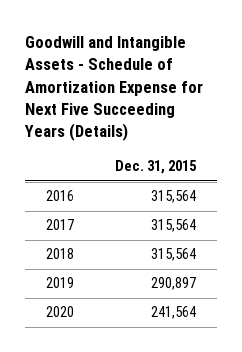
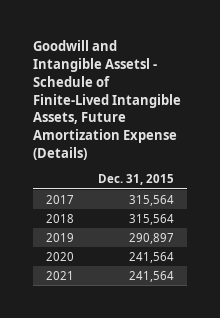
[24,35,204,142] Goodwill and Intangible Assets - Schedule of Amortization Expense for Next Five Succeeding Years (Details) -> [33,40,182,161] Goodwill and Intangible Assetsl - Schedule of Finite-Lived Intangible Assets, Future Amortization Expense (Details)
[45,190,74,202] 2016 -> none
none -> [45,270,74,280] 2021

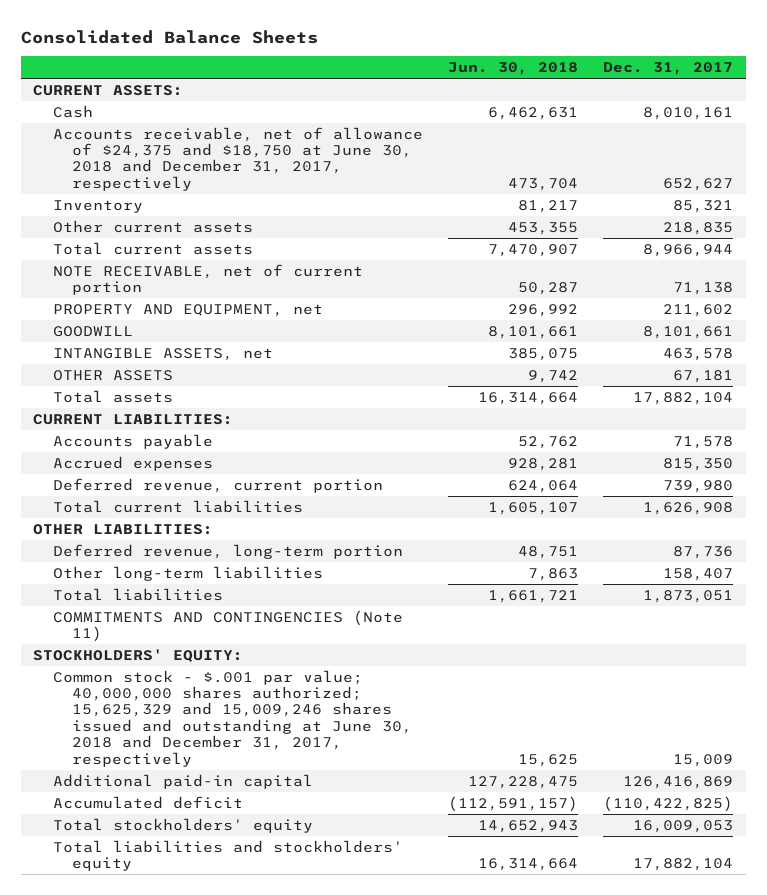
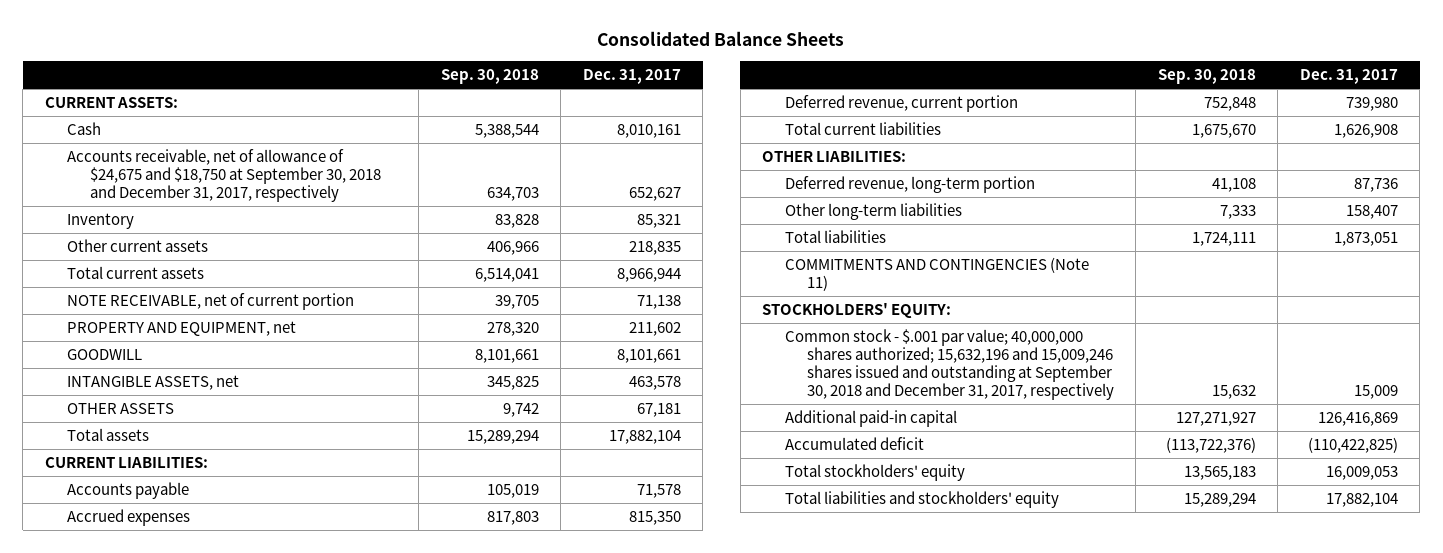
[447,62,578,76] Jun. 30, 2018 -> none
none -> [440,69,539,85] Sep. 30, 2018
[52,126,423,191] Accounts receivable, net of allowance of $24,375 and $18,750 at June 30, 2018 and December 31, 2017, respectively -> [67,148,381,203] Accounts receivable, net of allowance of $24,675 and $18,750 at September 30, 2018 and December 31, 2017, respectively
[52,669,413,767] Common stock - $.001 par value; 40,000,000 shares authorized; 15,625,329 and 15,009,246 shares issued and outstanding at June 30, 2018 and December 31, 2017, respectively -> [784,328,1114,401] Common stock - $.001 par value; 40,000,000 shares authorized; 15,632,196 and 15,009,246 shares issued and outstanding at September 30, 2018 and December 31, 2017, respectively

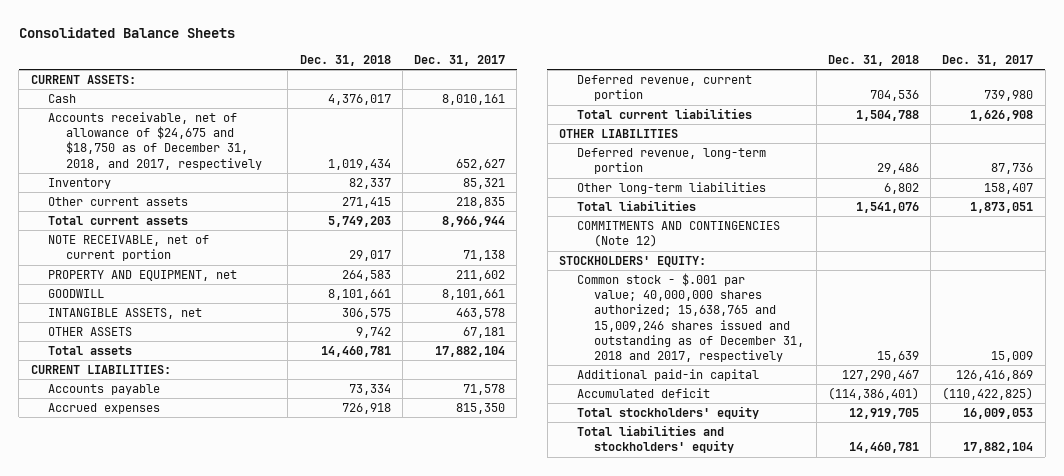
[440,69,539,85] Sep. 30, 2018 -> none
none -> [299,54,391,66] Dec. 31, 2018
[67,148,381,203] Accounts receivable, net of allowance of $24,675 and $18,750 at September 30, 2018 and December 31, 2017, respectively -> [48,112,263,170] Accounts receivable, net of allowance of $24,675 and $18,750 as of December 31, 2018, and 2017, respectively
[762,150,907,162] OTHER LIABILITIES: -> [558,129,678,139] OTHER LIABILITIES
[784,256,1089,292] COMMITMENTS AND CONTINGENCIES (Note 11) -> [576,221,780,248] COMMITMENTS AND CONTINGENCIES (Note 12)
[784,328,1114,401] Common stock - $.001 par value; 40,000,000 shares authorized; 15,632,196 and 15,009,246 shares issued and outstanding at September 30, 2018 and December 31, 2017, respectively -> [576,273,805,362] Common stock - $.001 par value; 40,000,000 shares authorized; 15,638,765 and 15,009,246 shares issued and outstanding as of December 31, 2018 and 2017, respectively

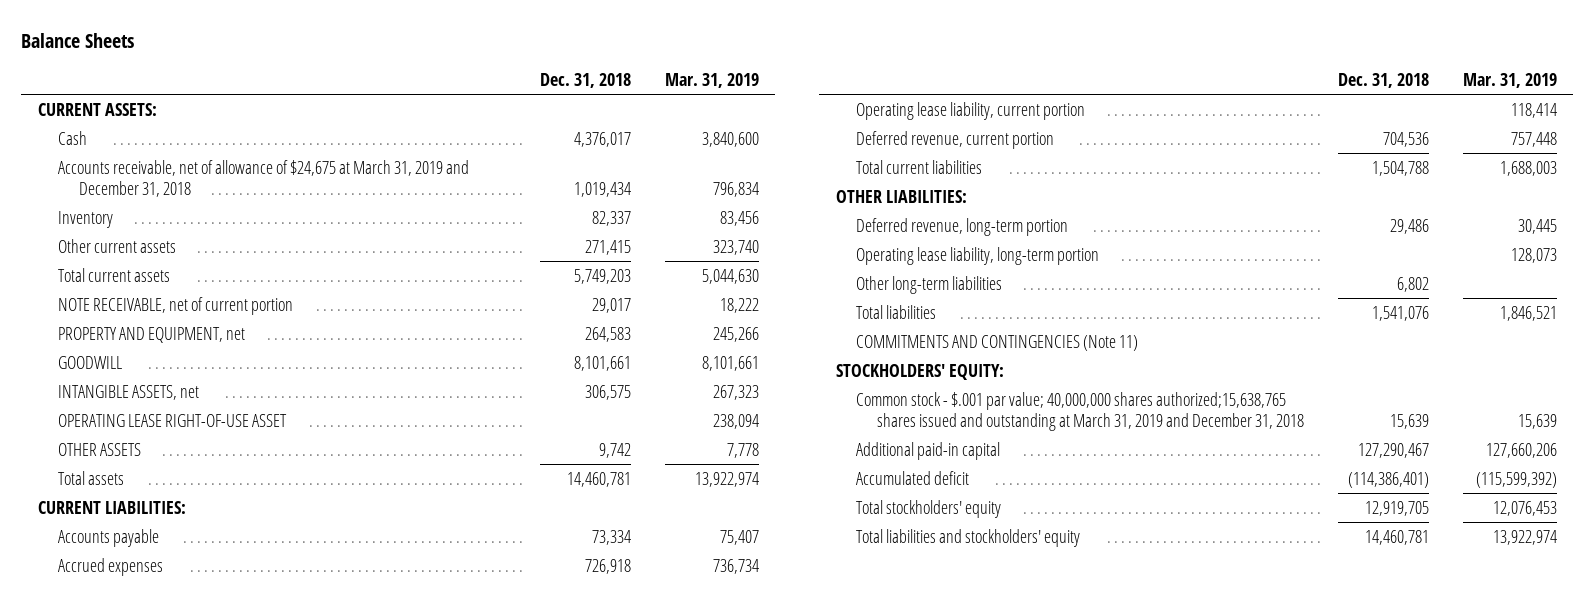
[18,26,235,38] Consolidated Balance Sheets -> [20,33,134,49] Balance Sheets
[414,54,506,66] Dec. 31, 2017 -> none
none -> [664,73,759,89] Mar. 31, 2019
[48,112,263,170] Accounts receivable, net of allowance of $24,675 and $18,750 as of December 31, 2018, and 2017, respectively -> [58,159,470,197] Accounts receivable, net of allowance of $24,675 at March 31, 2019 and December 31, 2018
none -> [58,413,288,427] OPERATING LEASE RIGHT-OF-USE ASSET
none -> [856,101,1086,120] Operating lease liability, current portion
[558,129,678,139] OTHER LIABILITIES -> [835,189,967,203] OTHER LIABILITIES:
none -> [856,246,1100,265] Operating lease liability, long-term portion
[576,221,780,248] COMMITMENTS AND CONTINGENCIES (Note 12) -> [856,334,1139,351] COMMITMENTS AND CONTINGENCIES (Note 11)
[576,273,805,362] Common stock - $.001 par value; 40,000,000 shares authorized; 15,638,765 and 15,009,246 shares issued and outstanding as of December 31, 2018 and 2017, respectively -> [856,391,1305,431] Common stock - $.001 par value; 40,000,000 shares authorized;15,638,765 shares issued and outstanding at March 31, 2019 and December 31, 2018

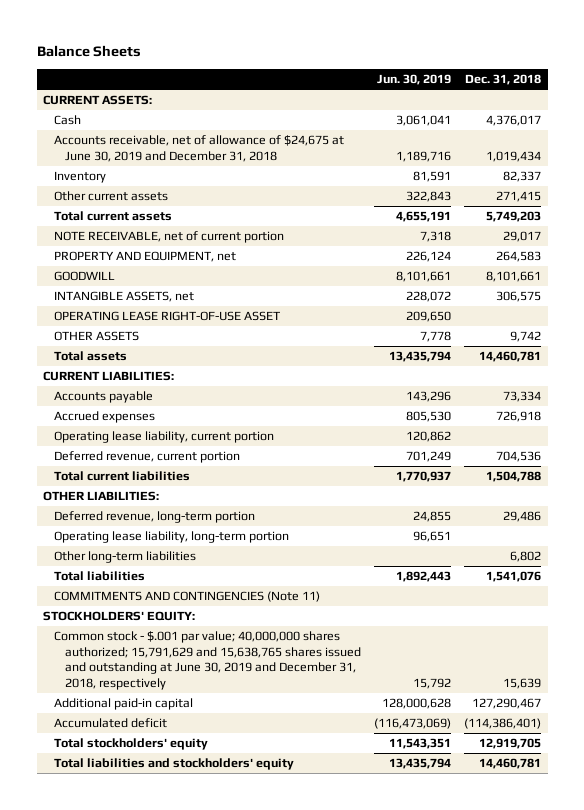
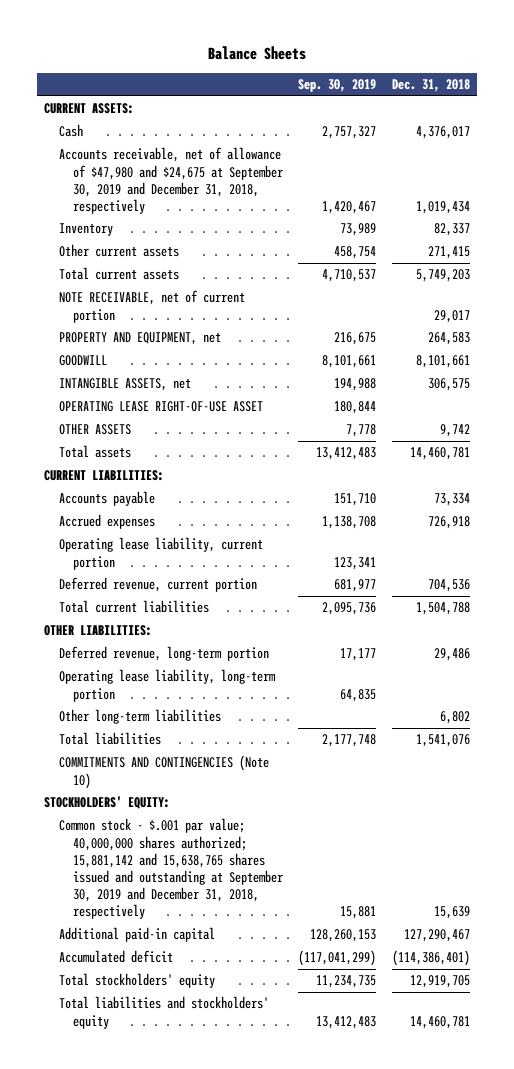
[377,73,452,85] Jun. 30, 2019 -> none
none -> [298,79,377,93] Sep. 30, 2019
[54,135,345,162] Accounts receivable, net of allowance of $24,675 at June 30, 2019 and December 31, 2018 -> [58,147,284,214] Accounts receivable, net of allowance of $47,980 and $24,675 at September 30, 2019 and December 31, 2018, respectively
[54,591,321,603] COMMITMENTS AND CONTINGENCIES (Note 11) -> [58,755,269,789] COMMITMENTS AND CONTINGENCIES (Note 10)
[54,631,362,690] Common stock - $.001 par value; 40,000,000 shares authorized; 15,791,629 and 15,638,765 shares issued and outstanding at June 30, 2019 and December 31, 2018, respectively -> [58,818,284,920] Common stock - $.001 par value; 40,000,000 shares authorized; 15,881,142 and 15,638,765 shares issued and outstanding at September 30, 2019 and December 31, 2018, respectively

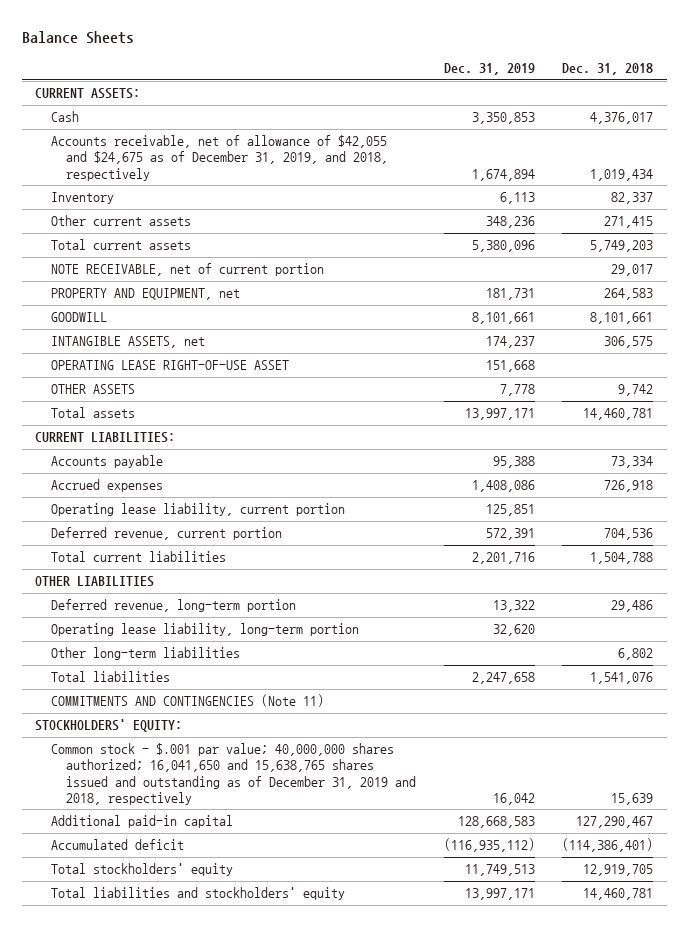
[298,79,377,93] Sep. 30, 2019 -> none
none -> [443,63,535,76] Dec. 31, 2019
[58,147,284,214] Accounts receivable, net of allowance of $47,980 and $24,675 at September 30, 2019 and December 31, 2018, respectively -> [50,135,389,181] Accounts receivable, net of allowance of $42,055 and $24,675 as of December 31, 2019, and 2018, respectively
[44,625,153,637] OTHER LIABILITIES: -> [35,576,155,588] OTHER LIABILITIES
[58,755,269,789] COMMITMENTS AND CONTINGENCIES (Note 10) -> [50,694,324,708] COMMITMENTS AND CONTINGENCIES (Note 11)
[58,818,284,920] Common stock - $.001 par value; 40,000,000 shares authorized; 15,881,142 and 15,638,765 shares issued and outstanding at September 30, 2019 and December 31, 2018, respectively -> [50,743,417,805] Common stock - $.001 par value; 40,000,000 shares authorized; 16,041,650 and 15,638,765 shares issued and outstanding as of December 31, 2019 and 2018, respectively

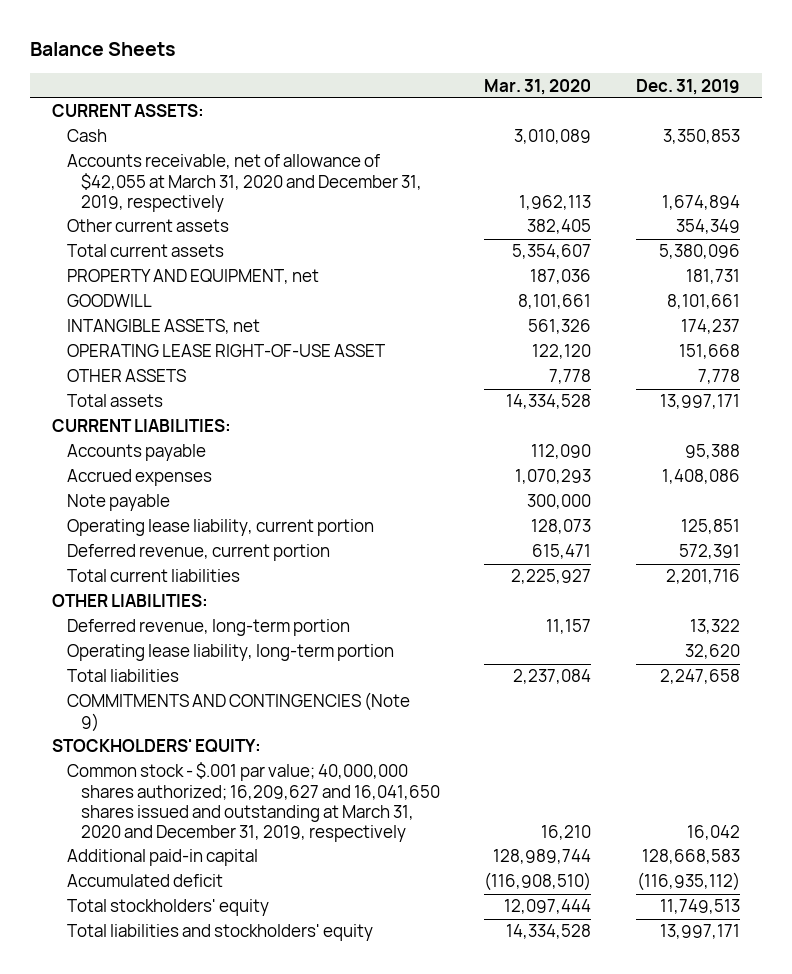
[562,63,654,76] Dec. 31, 2018 -> none
none -> [484,78,592,95] Mar. 31, 2020
[50,192,114,205] Inventory -> none
[50,135,389,181] Accounts receivable, net of allowance of $42,055 and $24,675 as of December 31, 2019, and 2018, respectively -> [66,154,422,212] Accounts receivable, net of allowance of $42,055 at March 31, 2020 and December 31, 2019, respectively
[485,216,535,229] 348,236 -> [675,219,740,235] 354,349
[50,263,324,277] NOTE RECEIVABLE, net of current portion -> none
none -> [66,494,170,512] Note payable
[35,576,155,588] OTHER LIABILITIES -> [52,594,209,608] OTHER LIABILITIES:
[50,647,240,661] Other long-term liabilities -> none
[50,694,324,708] COMMITMENTS AND CONTINGENCIES (Note 11) -> [66,692,410,732] COMMITMENTS AND CONTINGENCIES (Note 9)
[50,743,417,805] Common stock - $.001 par value; 40,000,000 shares authorized; 16,041,650 and 15,638,765 shares issued and outstanding as of December 31, 2019 and 2018, respectively -> [66,762,440,843] Common stock - $.001 par value; 40,000,000 shares authorized; 16,209,627 and 16,041,650 shares issued and outstanding at March 31, 2020 and December 31, 2019, respectively

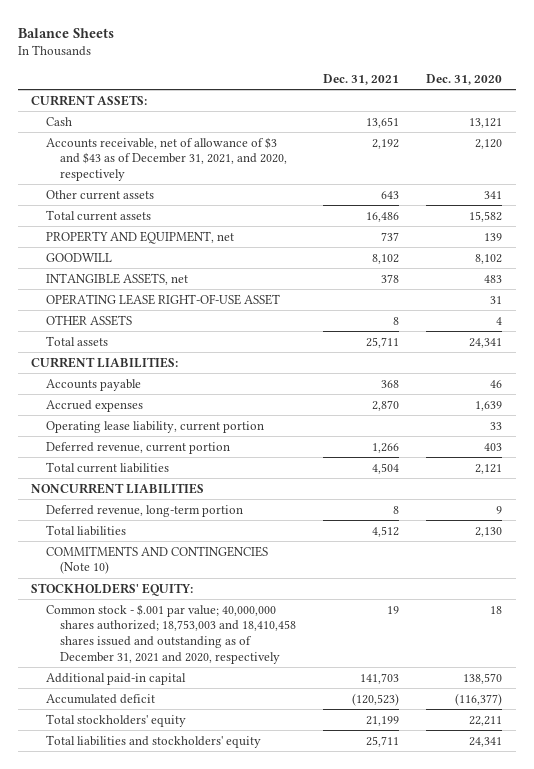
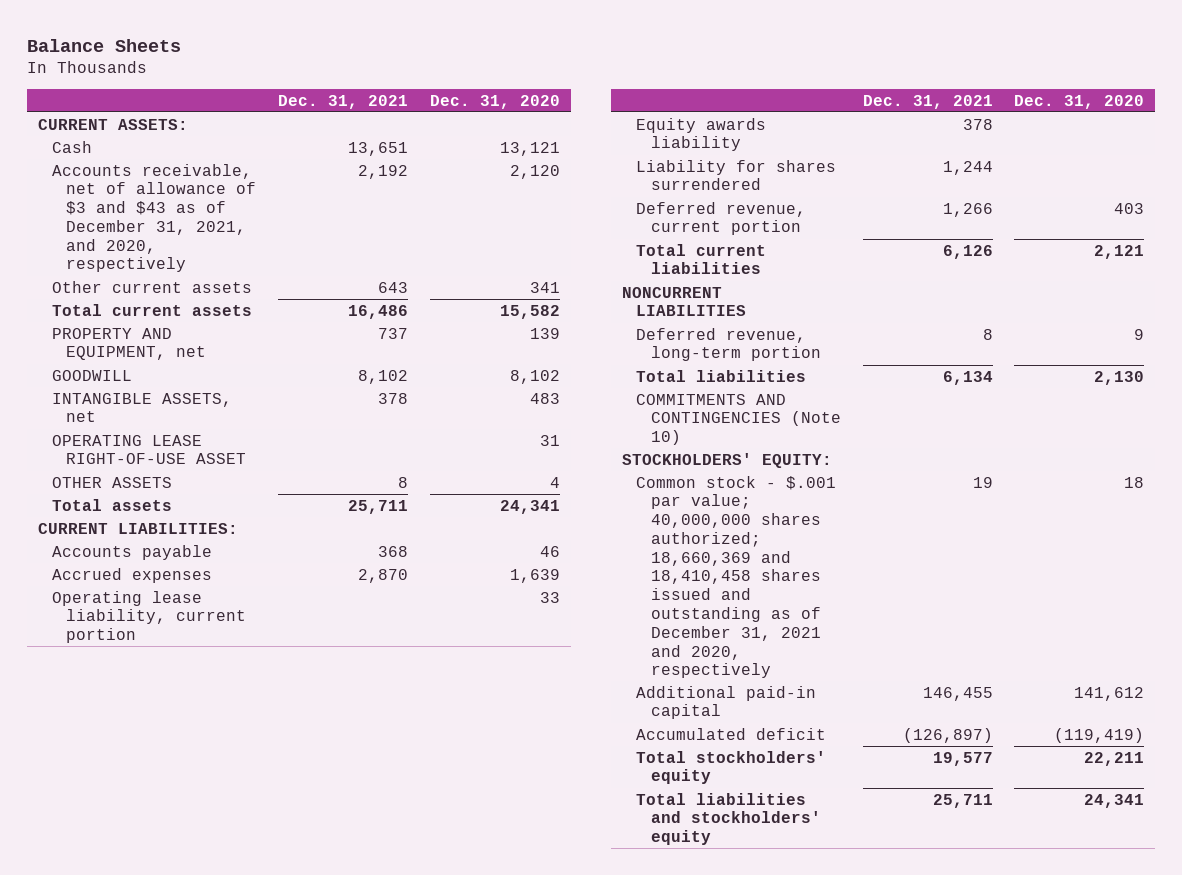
none -> [636,117,767,152] Equity awards liability
none -> [636,159,837,191] Liability for shares surrendered
[372,462,400,474] 4,504 -> [942,244,993,259] 6,126
[372,525,400,537] 4,512 -> [942,370,993,385] 6,134
[45,603,297,664] Common stock - $.001 par value; 40,000,000 shares authorized; 18,753,003 and 18,410,458 shares issued and outstanding as of December 31, 2021 and 2020, respectively -> [636,475,837,679] Common stock - $.001 par value; 40,000,000 shares authorized; 18,660,369 and 18,410,458 shares issued and outstanding as of December 31, 2021 and 2020, respectively
[360,672,400,684] 141,703 -> [922,686,993,701] 146,455
[463,672,503,684] 138,570 -> [1074,686,1145,701] 141,612
[352,692,400,706] (120,523) -> [902,727,993,743] (126,897)
[455,692,503,706] (116,377) -> [1054,727,1145,743] (119,419)
[366,715,400,726] 21,199 -> [932,751,993,766] 19,577

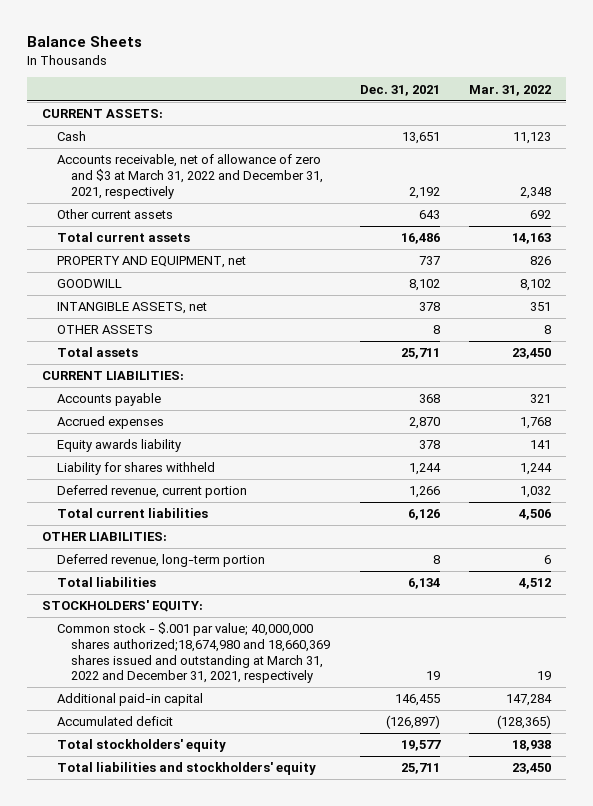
[430,94,561,109] Dec. 31, 2020 -> none
none -> [469,84,552,96] Mar. 31, 2022
[52,163,257,273] Accounts receivable, net of allowance of $3 and $43 as of December 31, 2021, and 2020, respectively -> [56,154,324,199] Accounts receivable, net of allowance of zero and $3 at March 31, 2022 and December 31, 2021, respectively
[52,434,247,465] OPERATING LEASE RIGHT-OF-USE ASSET -> none
[52,590,247,644] Operating lease liability, current portion -> none
[636,159,837,191] Liability for shares surrendered -> [56,462,215,476] Liability for shares withheld
[622,286,747,317] NONCURRENT LIABILITIES -> [41,532,167,542] OTHER LIABILITIES:
[636,393,841,446] COMMITMENTS AND CONTINGENCIES (Note 10) -> none
[636,475,837,679] Common stock - $.001 par value; 40,000,000 shares authorized; 18,660,369 and 18,410,458 shares issued and outstanding as of December 31, 2021 and 2020, respectively -> [56,622,331,684] Common stock - $.001 par value; 40,000,000 shares authorized;18,674,980 and 18,660,369 shares issued and outstanding at March 31, 2022 and December 31, 2021, respectively

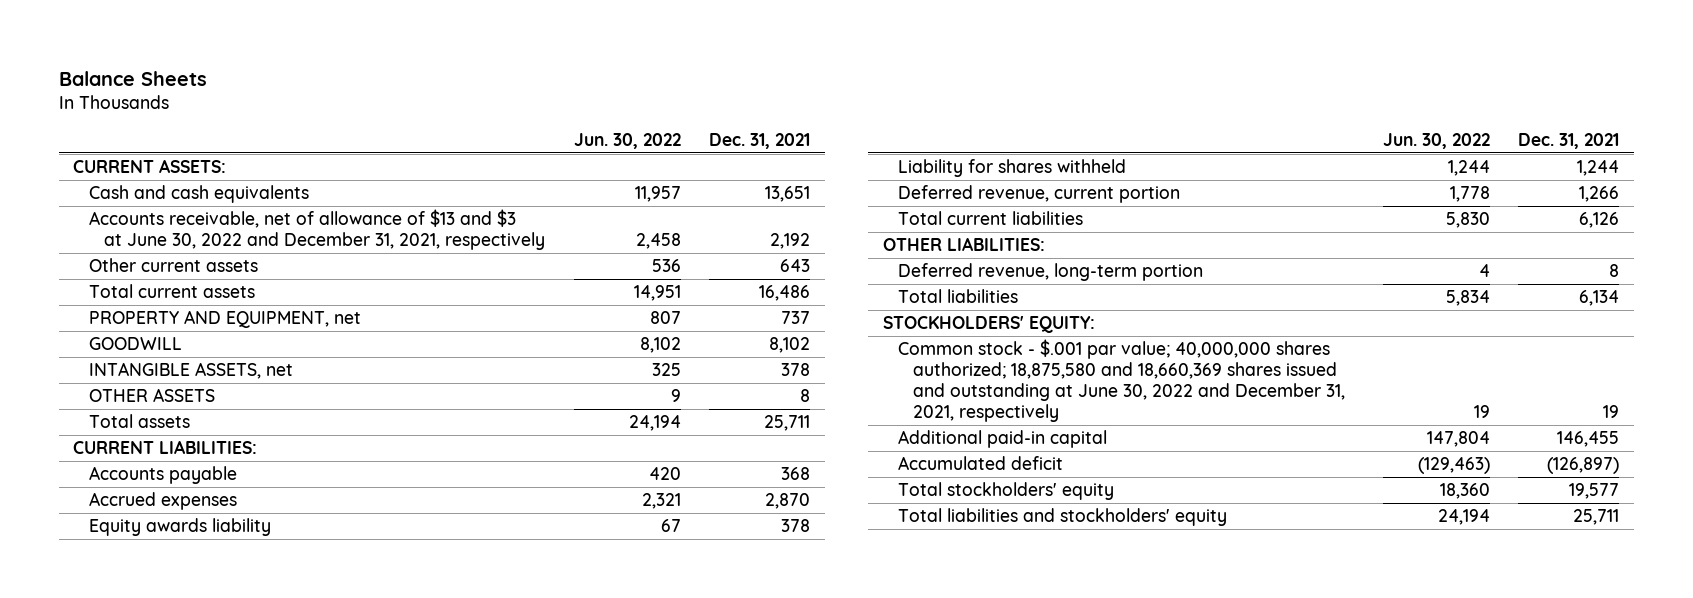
[469,84,552,96] Mar. 31, 2022 -> none
none -> [573,133,681,150] Jun. 30, 2022
[56,131,86,142] Cash -> [88,185,309,204] Cash and cash equivalents
[56,154,324,199] Accounts receivable, net of allowance of zero and $3 at March 31, 2022 and December 31, 2021, respectively -> [88,209,545,251] Accounts receivable, net of allowance of $13 and $3 at June 30, 2022 and December 31, 2021, respectively
[56,622,331,684] Common stock - $.001 par value; 40,000,000 shares authorized;18,674,980 and 18,660,369 shares issued and outstanding at March 31, 2022 and December 31, 2021, respectively -> [897,339,1345,422] Common stock - $.001 par value; 40,000,000 shares authorized; 18,875,580 and 18,660,369 shares issued and outstanding at June 30, 2022 and December 31, 2021, respectively

